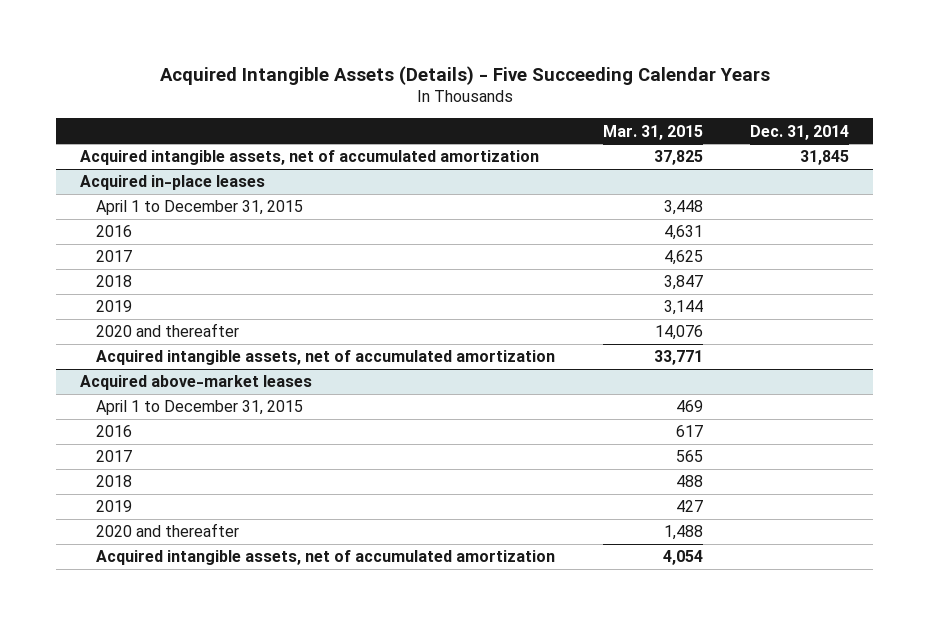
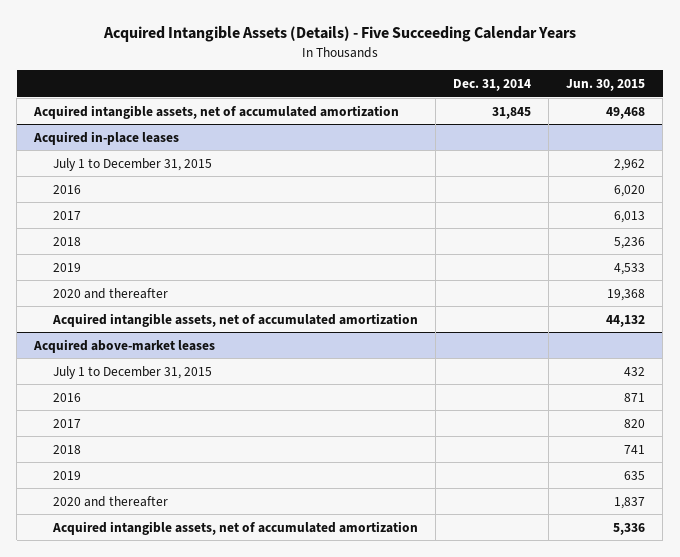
[602,124,703,140] Mar. 31, 2015 -> none
none -> [566,78,646,91] Jun. 30, 2015
[95,200,303,216] April 1 to December 31, 2015 -> [53,157,213,171] July 1 to December 31, 2015
[95,400,303,416] April 1 to December 31, 2015 -> [53,365,213,379] July 1 to December 31, 2015

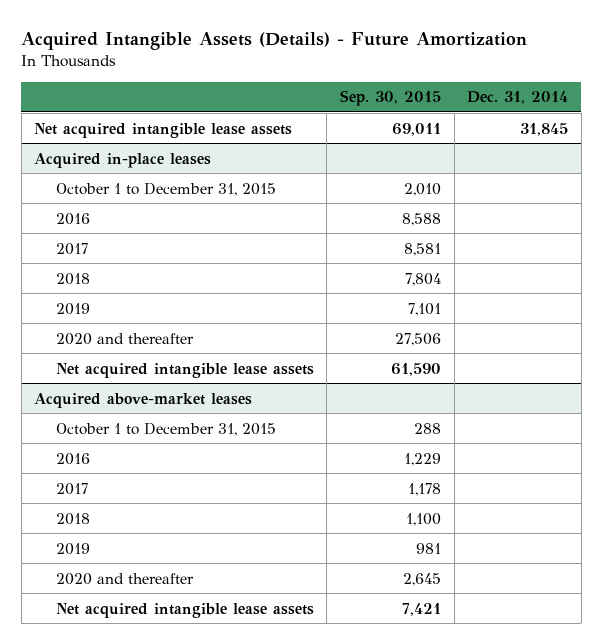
[102,25,576,42] Acquired Intangible Assets (Details) - Five Succeeding Calendar Years -> [21,32,528,51] Acquired Intangible Assets (Details) - Future Amortization
[566,78,646,91] Jun. 30, 2015 -> none
none -> [339,90,441,107] Sep. 30, 2015
[33,104,400,119] Acquired intangible assets, net of accumulated amortization -> [34,122,293,138] Net acquired intangible lease assets
[53,157,213,171] July 1 to December 31, 2015 -> [55,182,276,196] October 1 to December 31, 2015
[52,312,419,327] Acquired intangible assets, net of accumulated amortization -> [55,362,314,378] Net acquired intangible lease assets
[53,365,213,379] July 1 to December 31, 2015 -> [55,422,276,436] October 1 to December 31, 2015
[52,520,419,535] Acquired intangible assets, net of accumulated amortization -> [55,602,314,618] Net acquired intangible lease assets

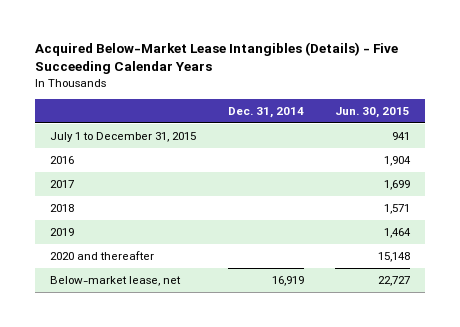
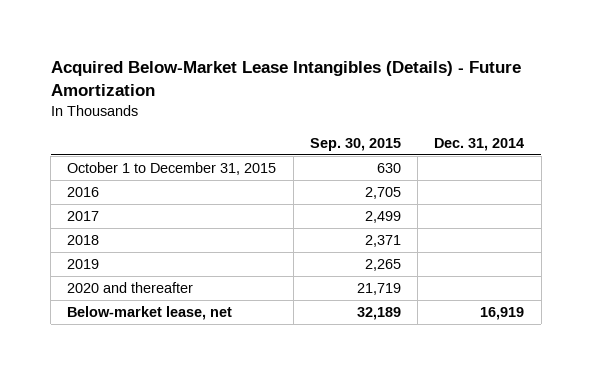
[34,41,398,75] Acquired Below-Market Lease Intangibles (Details) - Five Succeeding Calendar Years -> [50,61,521,97] Acquired Below-Market Lease Intangibles (Details) - Future Amortization
[334,106,410,118] Jun. 30, 2015 -> none
none -> [309,137,401,151] Sep. 30, 2015
[50,132,197,143] July 1 to December 31, 2015 -> [67,162,277,176] October 1 to December 31, 2015

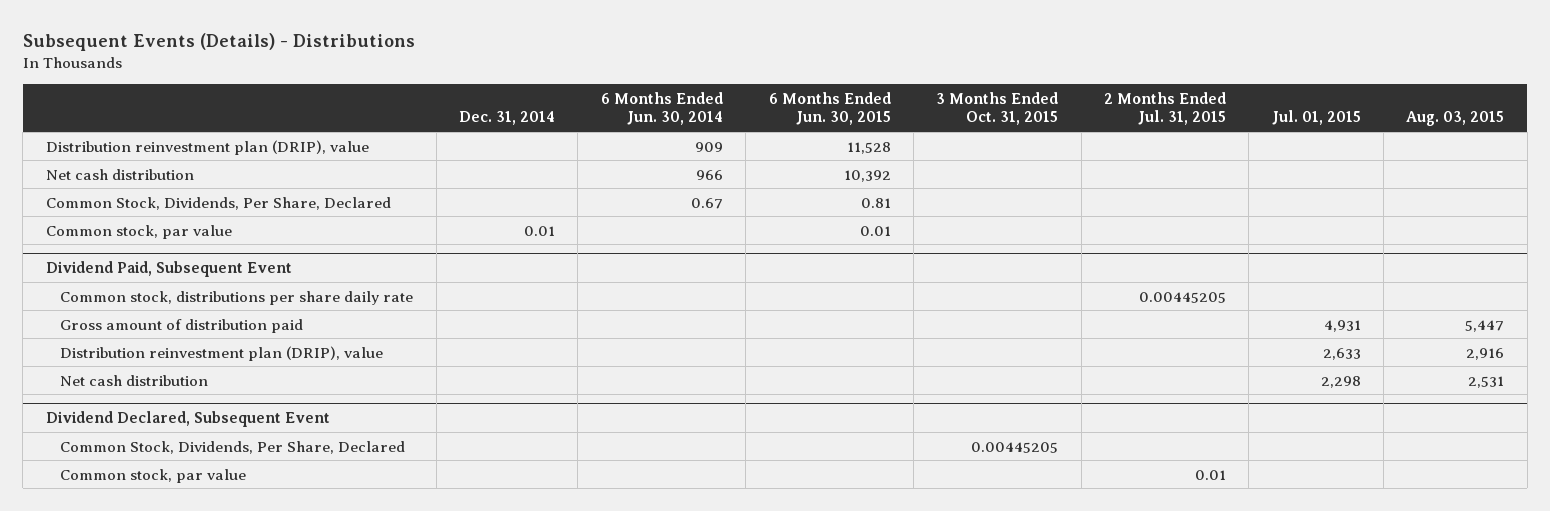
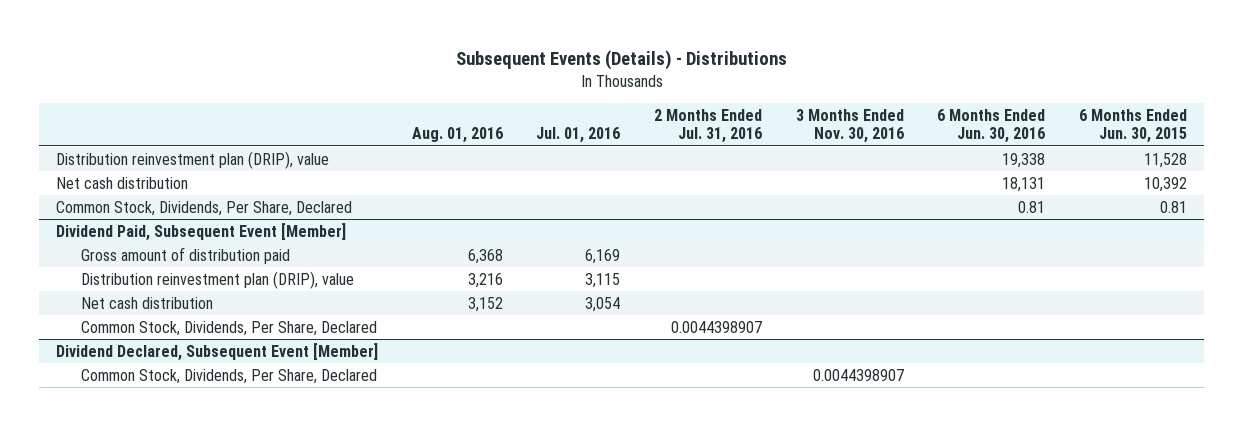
[459,111,556,126] Dec. 31, 2014 -> none
[600,91,723,126] 6 Months Ended Jun. 30, 2014 -> none
[936,91,1059,126] 3 Months Ended Oct. 31, 2015 -> none
[1103,91,1226,126] 2 Months Ended Jul. 31, 2015 -> none
[1271,110,1361,126] Jul. 01, 2015 -> none
[1406,111,1505,127] Aug. 03, 2015 -> none
none -> [411,127,503,144] Aug. 01, 2016
none -> [536,127,621,144] Jul. 01, 2016
none -> [654,108,763,144] 2 Months Ended Jul. 31, 2016
none -> [795,108,904,144] 3 Months Ended Nov. 30, 2016
none -> [937,108,1046,144] 6 Months Ended Jun. 30, 2016
[45,224,232,239] Common stock, par value -> none
[60,290,414,305] Common stock, distributions per share daily rate -> none
[45,261,292,278] Dividend Paid, Subsequent Event -> [56,222,347,241] Dividend Paid, Subsequent Event [Member]
none -> [81,320,378,336] Common Stock, Dividends, Per Share, Declared
[45,411,330,428] Dividend Declared, Subsequent Event -> [56,342,379,361] Dividend Declared, Subsequent Event [Member]
[60,468,247,483] Common stock, par value -> none

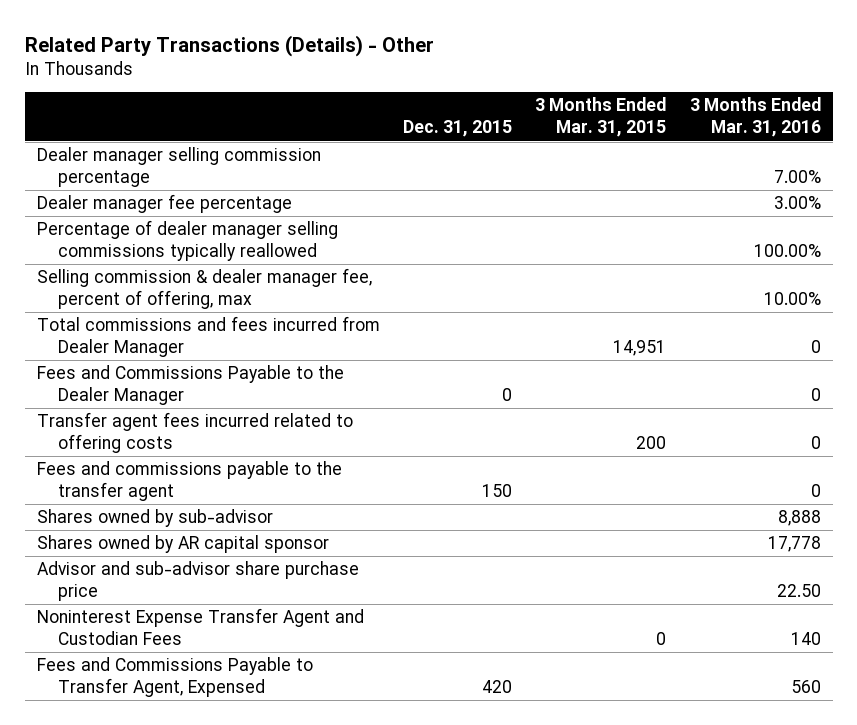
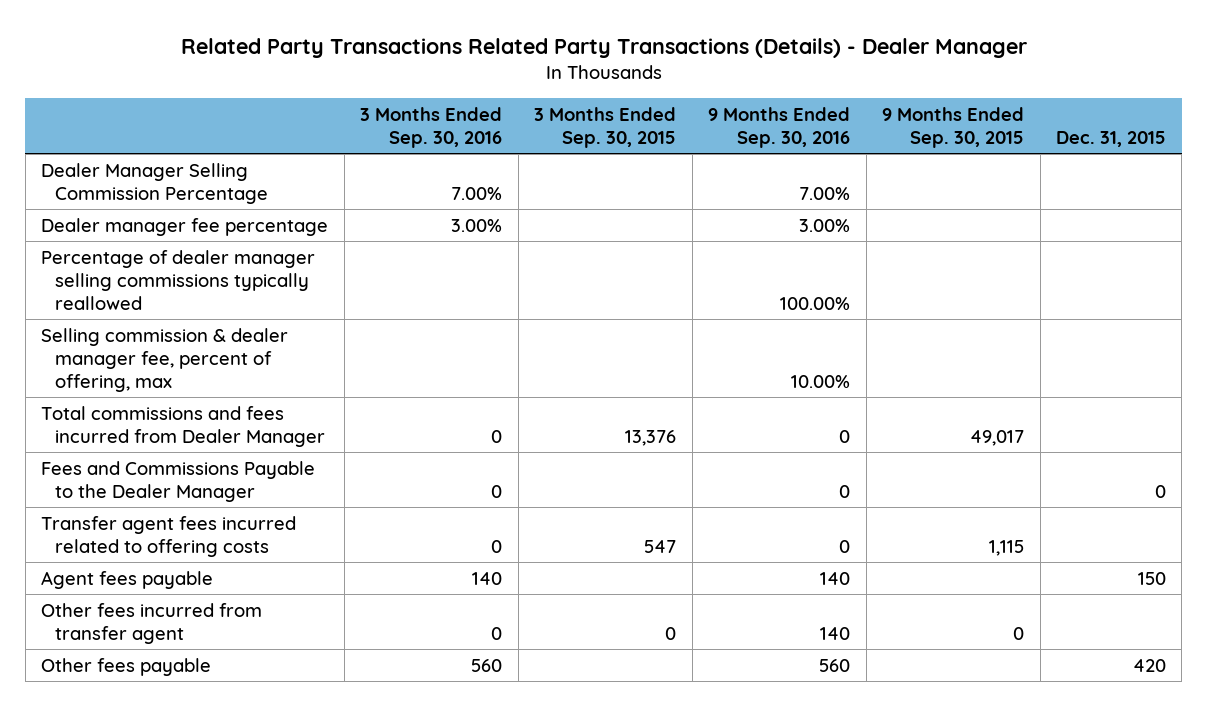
[24,34,434,57] Related Party Transactions (Details) - Other -> [180,38,1027,59] Related Party Transactions Related Party Transactions (Details) - Dealer Manager
[535,97,667,138] 3 Months Ended Mar. 31, 2015 -> none
[689,97,821,138] 3 Months Ended Mar. 31, 2016 -> none
none -> [360,106,503,148] 3 Months Ended Sep. 30, 2016
none -> [534,106,677,148] 3 Months Ended Sep. 30, 2015
none -> [708,106,851,148] 9 Months Ended Sep. 30, 2016
none -> [882,106,1025,148] 9 Months Ended Sep. 30, 2015
[36,147,321,188] Dealer manager selling commission percentage -> [41,162,269,204] Dealer Manager Selling Commission Percentage
[36,509,273,528] Shares owned by sub-advisor -> none
[36,535,329,554] Shares owned by AR capital sponsor -> none
[36,561,359,602] Advisor and sub-advisor share purchase price -> none
[36,461,342,502] Fees and commissions payable to the transfer agent -> [41,570,214,589] Agent fees payable
[36,608,364,646] Noninterest Expense Transfer Agent and Custodian Fees -> [41,602,263,644] Other fees incurred from transfer agent
[36,657,313,698] Fees and Commissions Payable to Transfer Agent, Expensed -> [41,657,212,676] Other fees payable

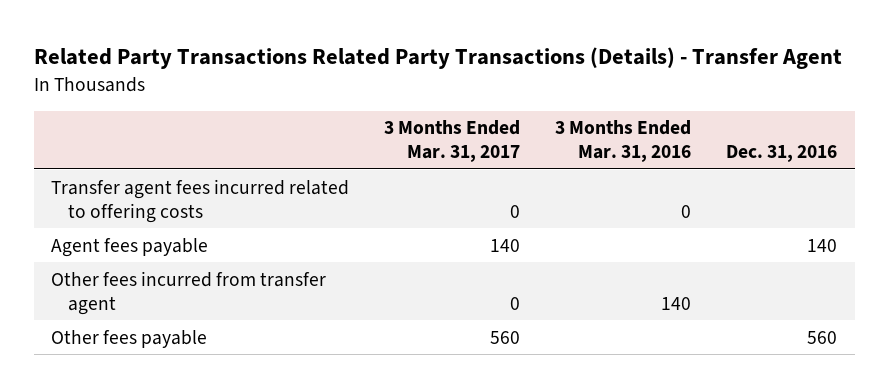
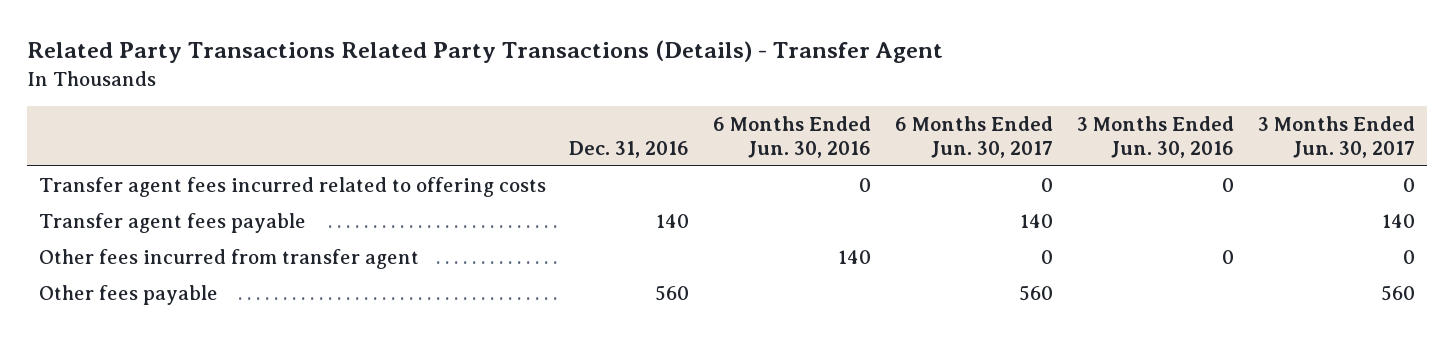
[384,120,521,163] 3 Months Ended Mar. 31, 2017 -> none
[555,120,692,163] 3 Months Ended Mar. 31, 2016 -> none
none -> [713,116,872,158] 6 Months Ended Jun. 30, 2016
none -> [895,116,1054,158] 6 Months Ended Jun. 30, 2017
none -> [1077,116,1235,158] 3 Months Ended Jun. 30, 2016
none -> [1258,116,1416,158] 3 Months Ended Jun. 30, 2017
[51,237,209,257] Agent fees payable -> [38,213,306,234] Transfer agent fees payable

